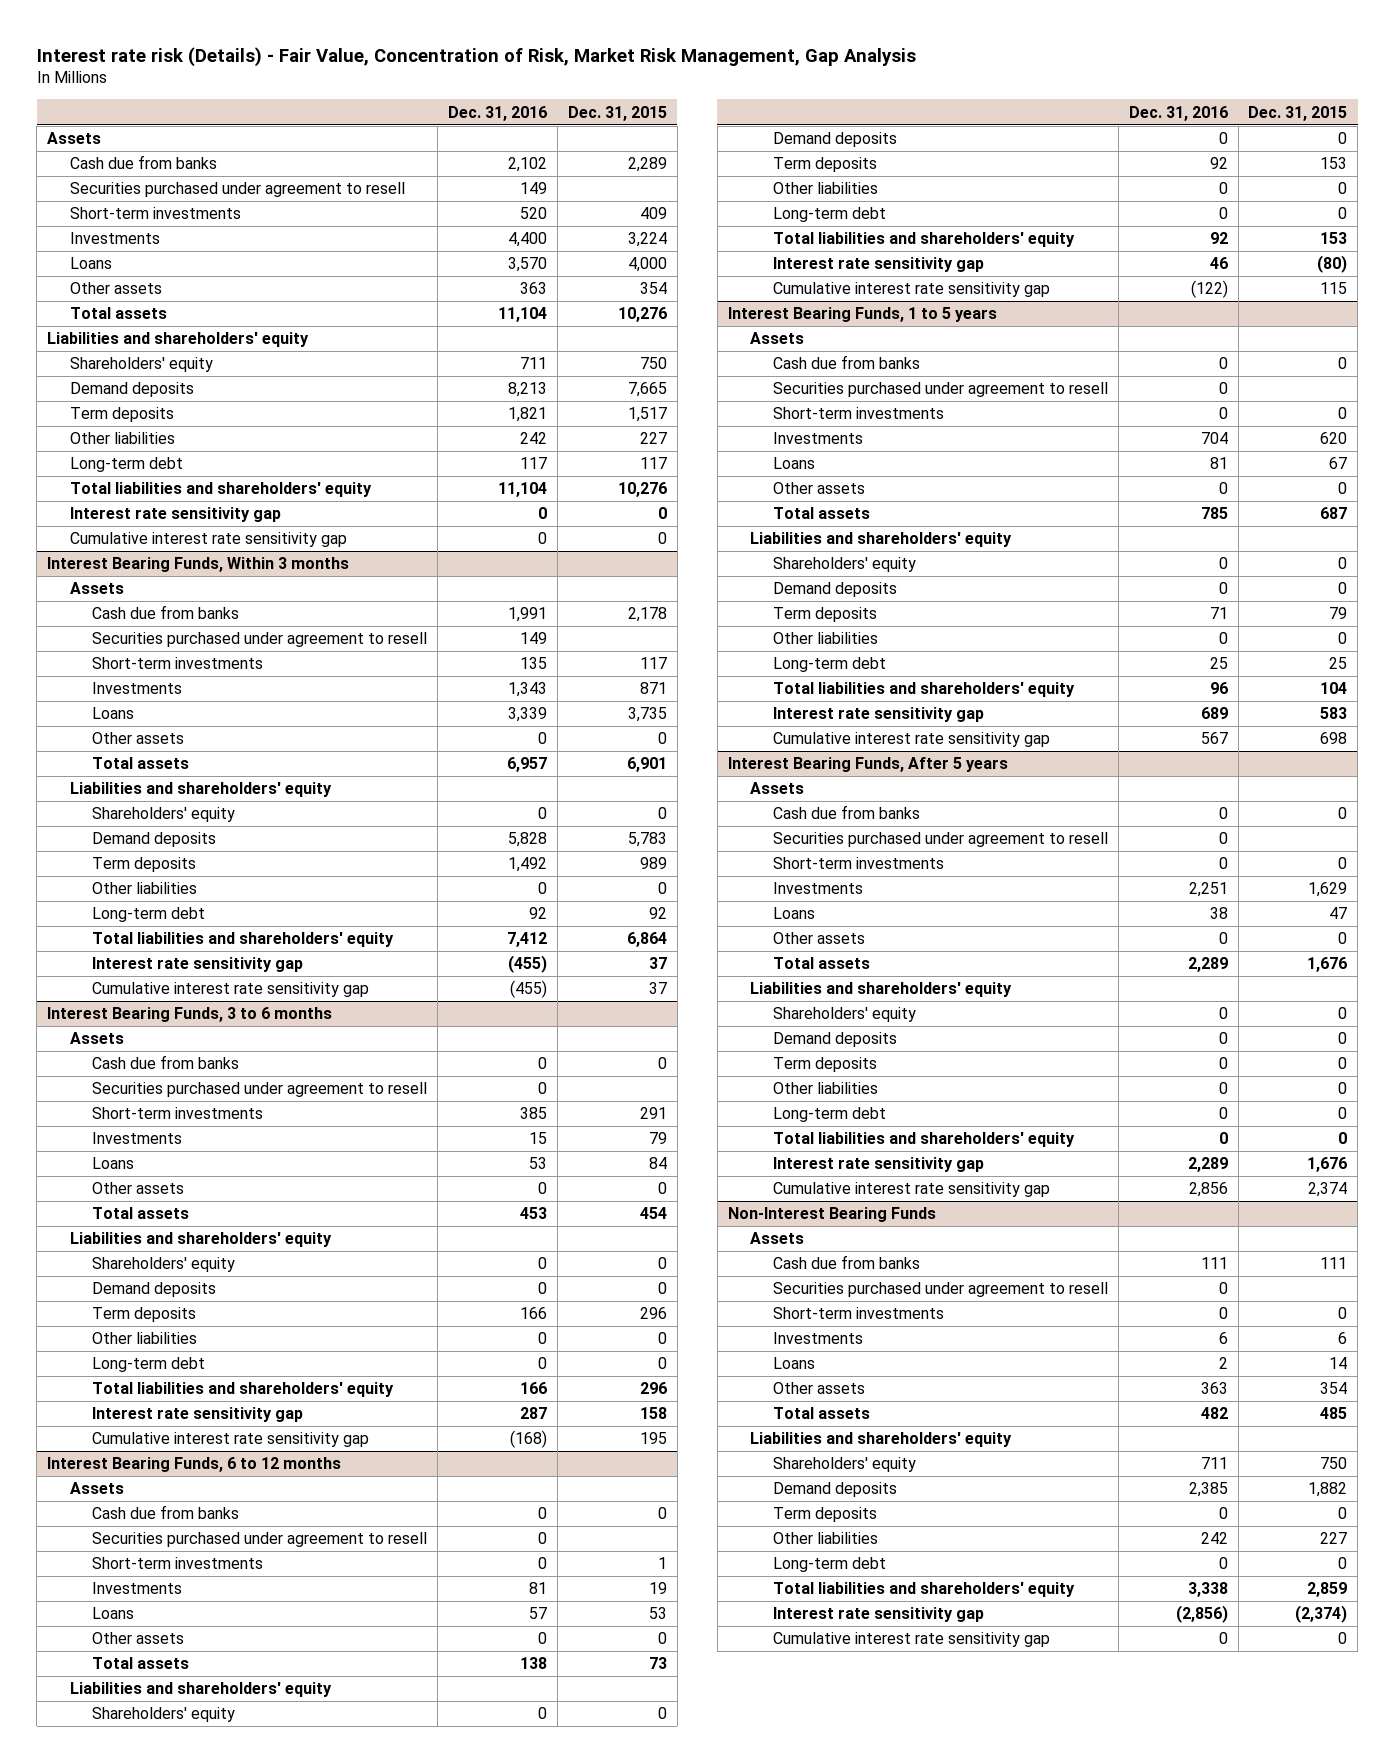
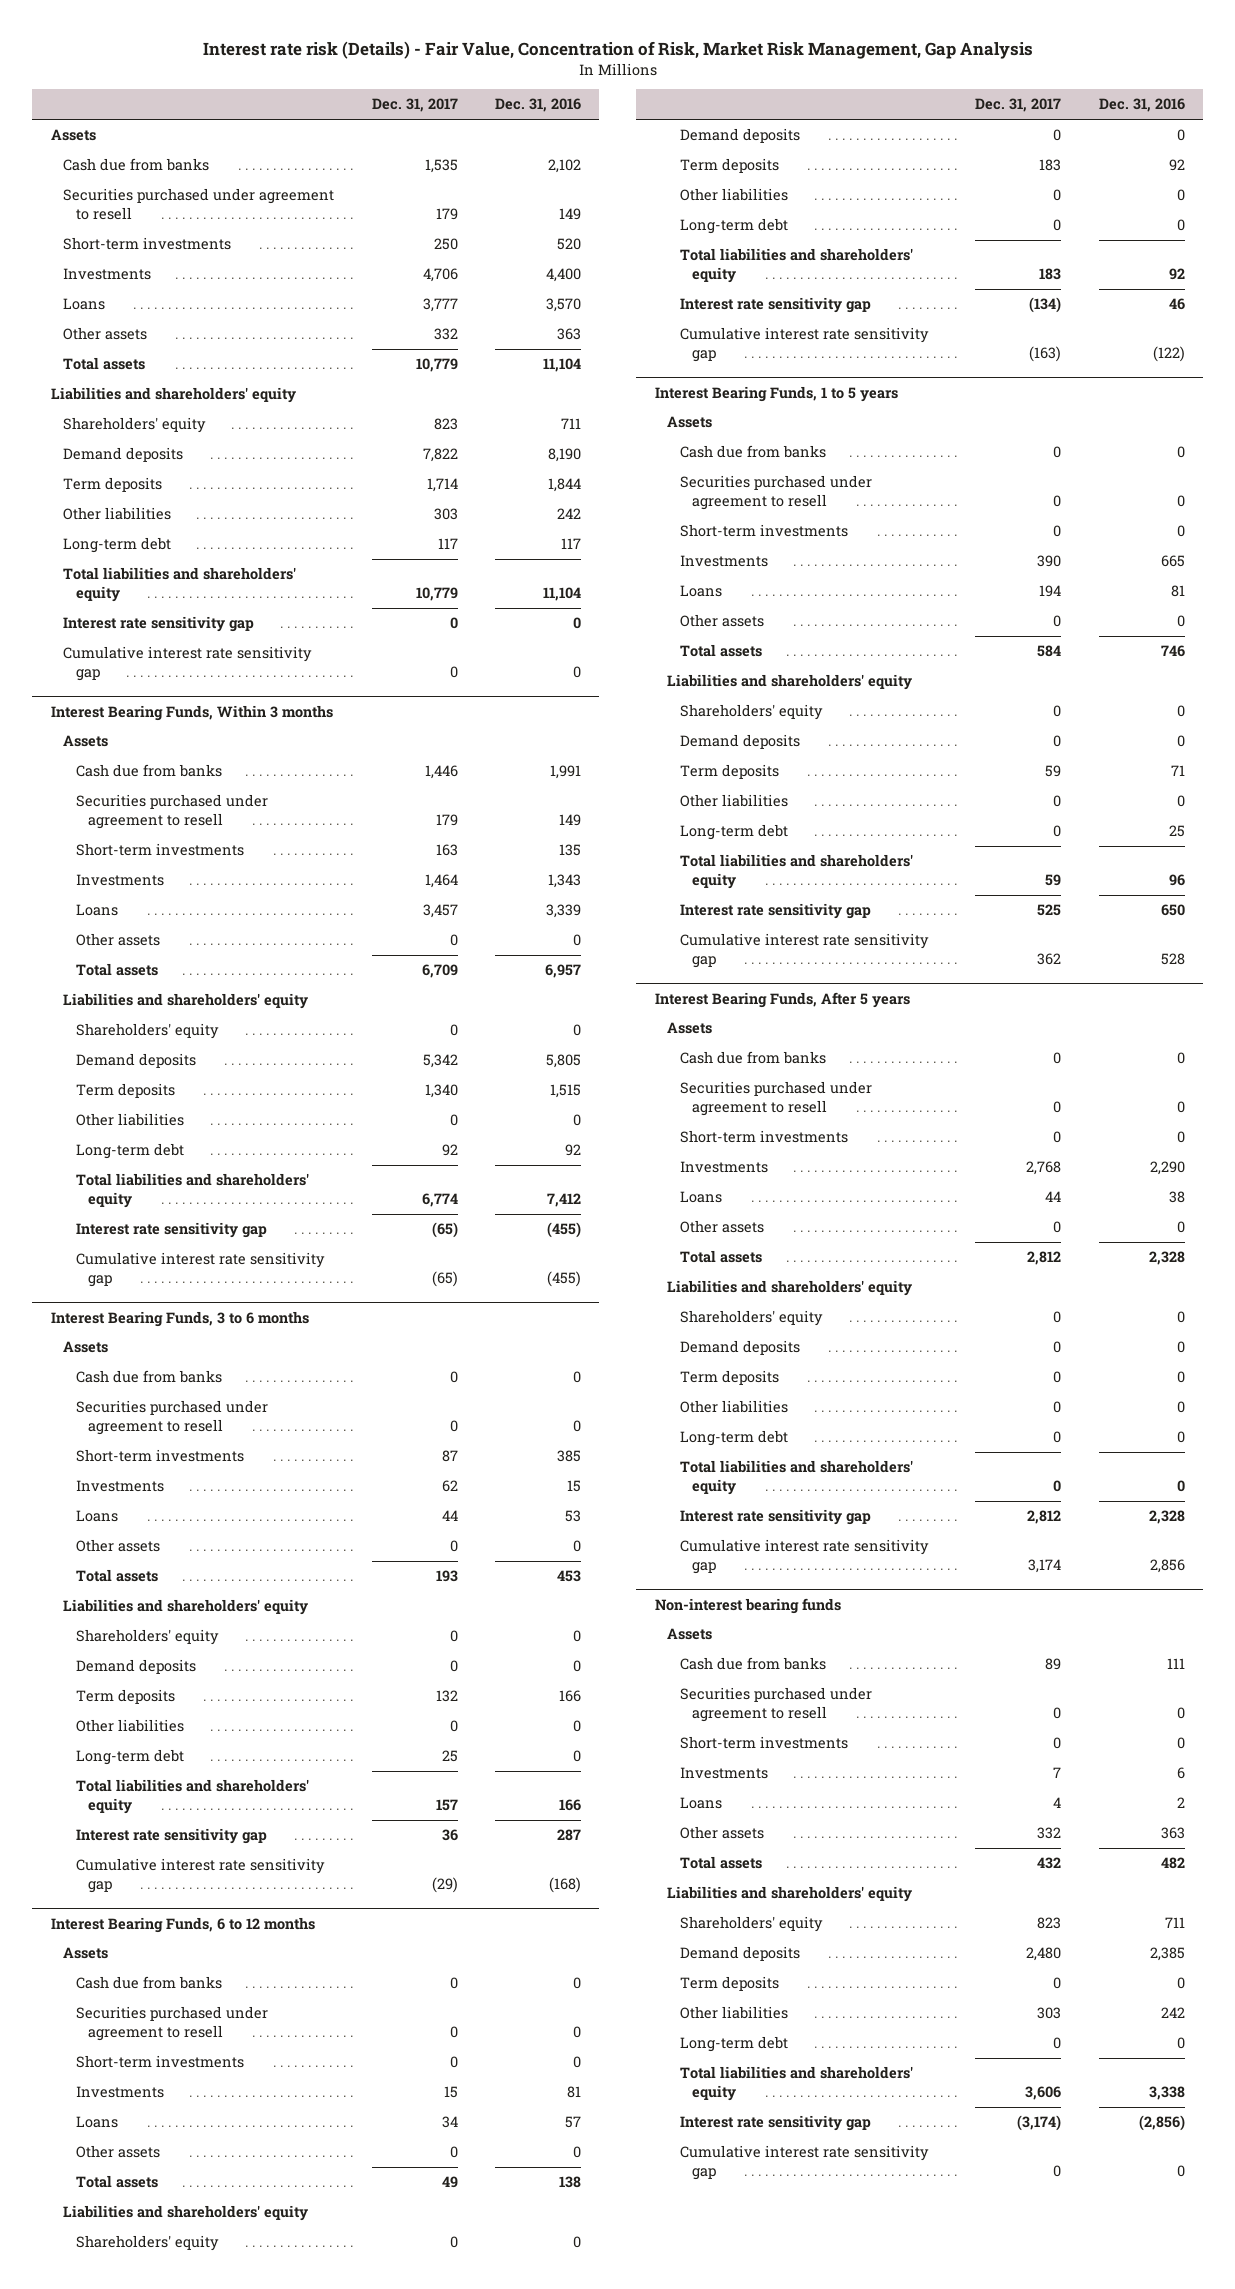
[567,105,667,121] Dec. 31, 2015 -> none
none -> [371,98,458,113] Dec. 31, 2017
[507,382,547,398] 8,213 -> [547,448,581,463] 8,190
[507,407,547,423] 1,821 -> [547,478,581,493] 1,844
[507,832,547,848] 5,828 -> [545,1054,581,1069] 5,805
[507,857,547,873] 1,492 -> [549,1084,581,1099] 1,515
[1200,432,1228,445] 704 -> [1160,555,1185,568] 665
[1200,507,1228,520] 785 -> [1160,645,1185,658] 746
[1200,707,1228,720] 689 -> [1160,904,1185,917] 650
[1200,732,1228,745] 567 -> [1160,953,1185,966] 528
[1188,882,1228,898] 2,251 -> [1149,1161,1185,1176] 2,290
[1187,957,1228,973] 2,289 -> [1148,1251,1185,1266] 2,328
[1187,1157,1228,1173] 2,289 -> [1148,1510,1185,1525] 2,328
[727,1207,936,1223] Non-Interest Bearing Funds -> [654,1597,841,1614] Non-interest bearing funds

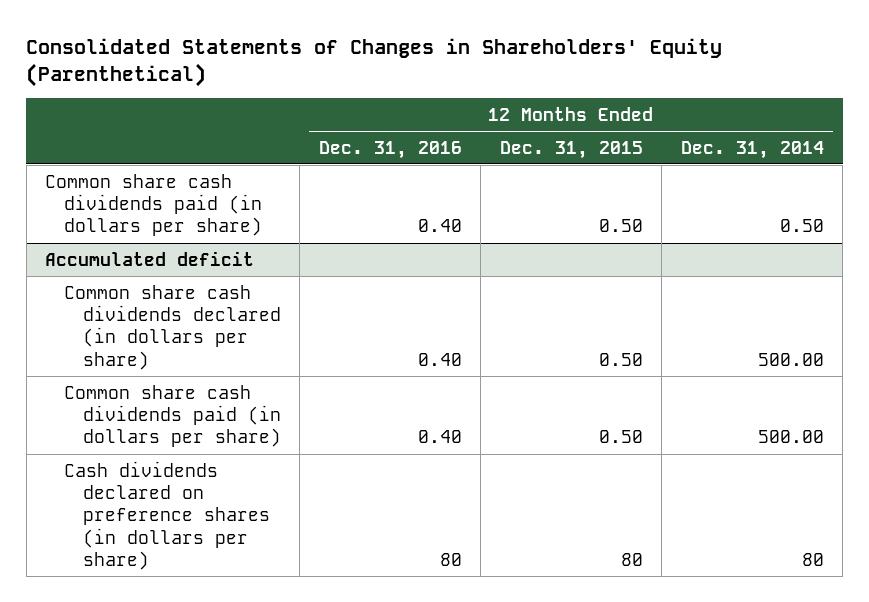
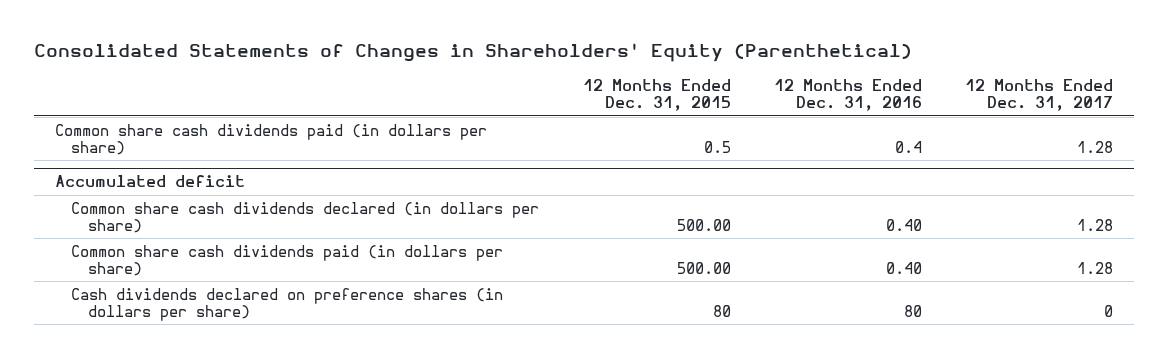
[680,140,824,159] Dec. 31, 2014 -> none
none -> [964,78,1113,112] 12 Months Ended Dec. 31, 2017
[417,219,462,233] 0.40 -> [894,141,922,154] 0.4
[598,219,643,233] 0.50 -> [703,141,731,154] 0.5
[598,352,643,366] 0.50 -> [676,219,731,232] 500.00
[598,430,643,444] 0.50 -> [676,262,731,275] 500.00

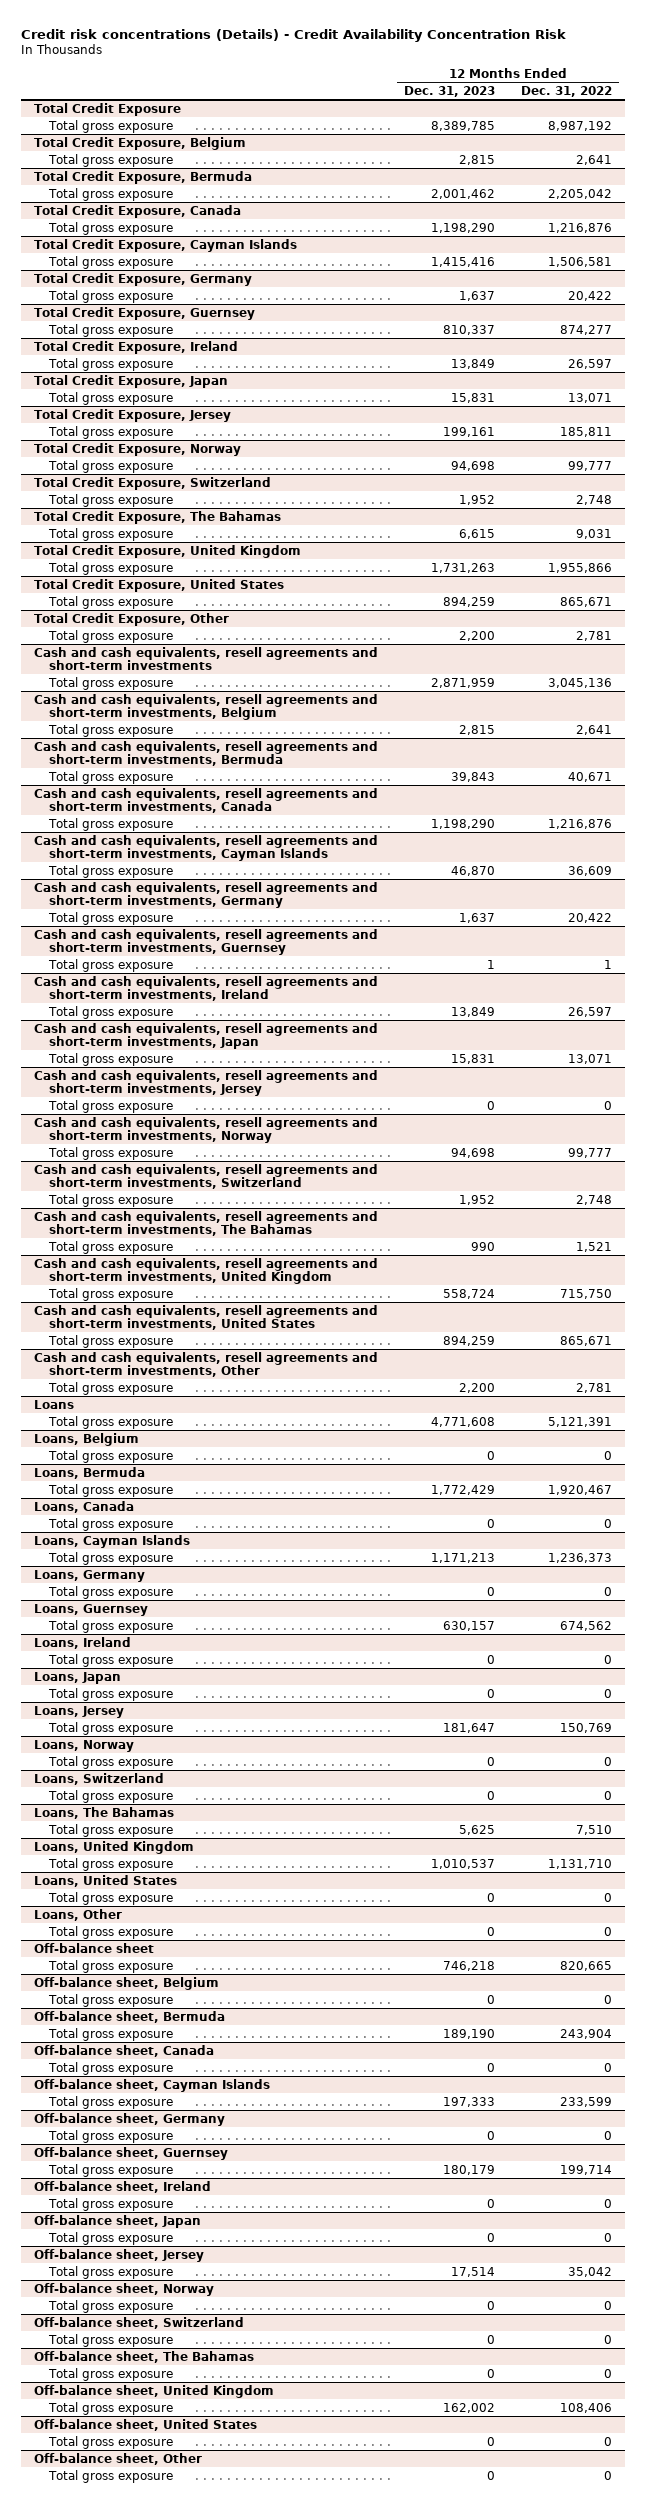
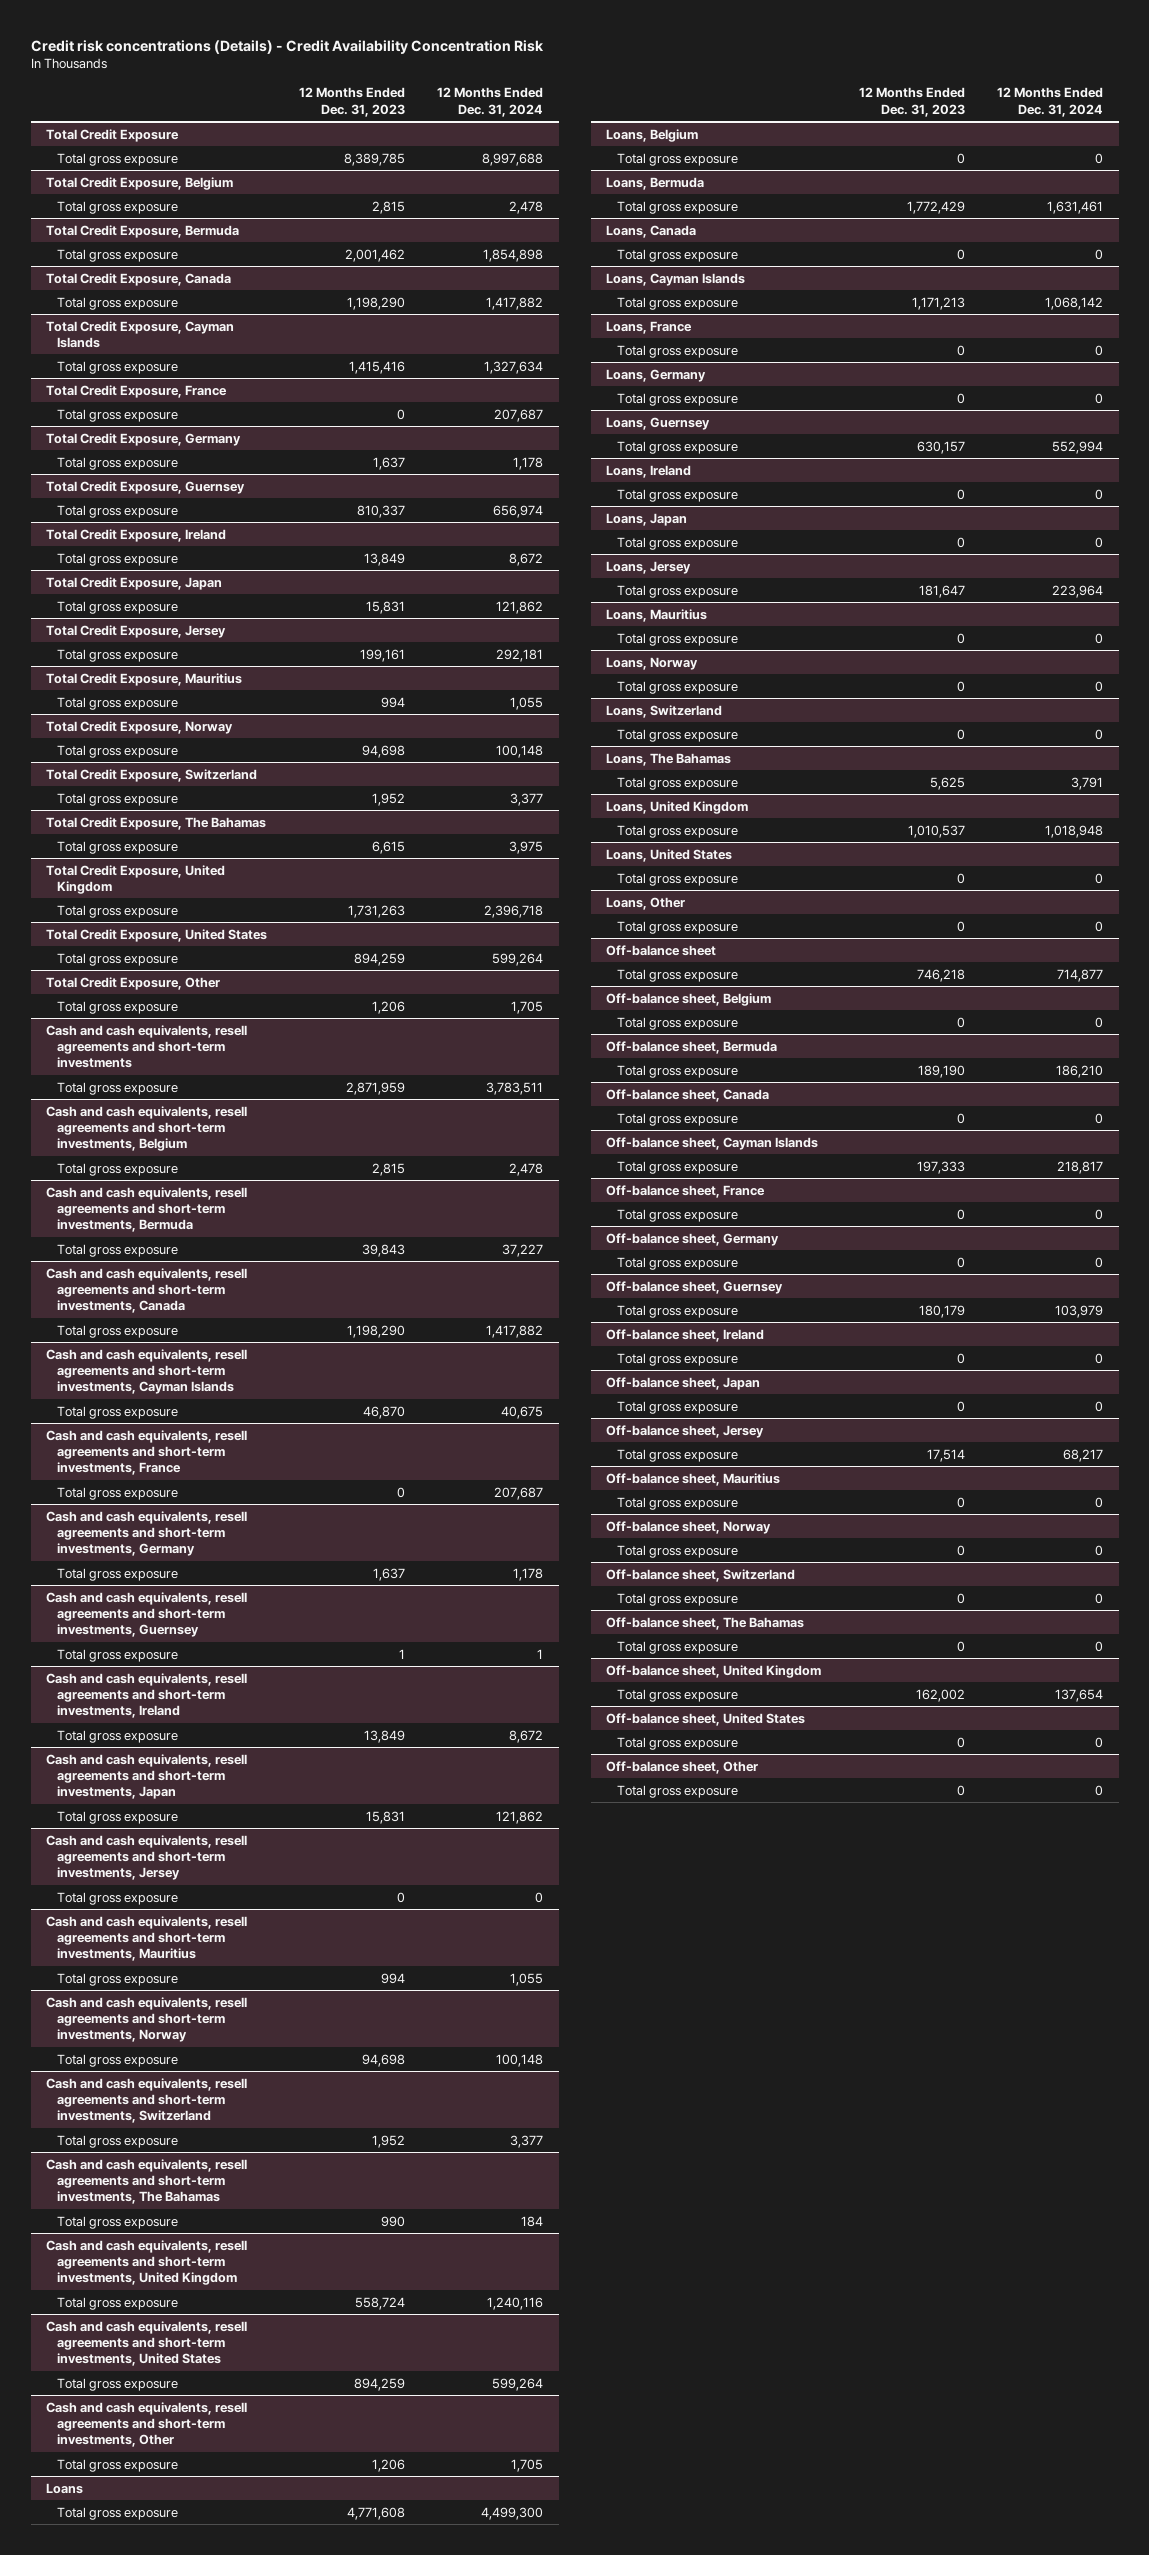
[521,85,613,97] Dec. 31, 2022 -> none
none -> [436,87,543,117] 12 Months Ended Dec. 31, 2024
none -> [46,384,228,398] Total Credit Exposure, France
none -> [57,408,179,422] Total gross exposure
none -> [46,672,243,686] Total Credit Exposure, Mauritius
none -> [57,696,179,710] Total gross exposure
[458,630,495,641] 2,200 -> [372,1000,406,1014] 1,206
none -> [46,1429,248,1476] Cash and cash equivalents, resell agreements and short-term investments, France
none -> [57,1486,179,1500] Total gross exposure
none -> [46,1915,248,1962] Cash and cash equivalents, resell agreements and short-term investments, Mauritius
none -> [57,1972,179,1986] Total gross exposure
[458,1382,495,1393] 2,200 -> [372,2458,406,2472] 1,206
none -> [606,320,693,334] Loans, France
none -> [617,344,739,358] Total gross exposure
none -> [606,608,708,622] Loans, Mauritius
none -> [617,632,739,646] Total gross exposure
none -> [606,1184,766,1198] Off-balance sheet, France
none -> [617,1208,739,1222] Total gross exposure
none -> [606,1472,781,1486] Off-balance sheet, Mauritius
none -> [617,1496,739,1510] Total gross exposure

